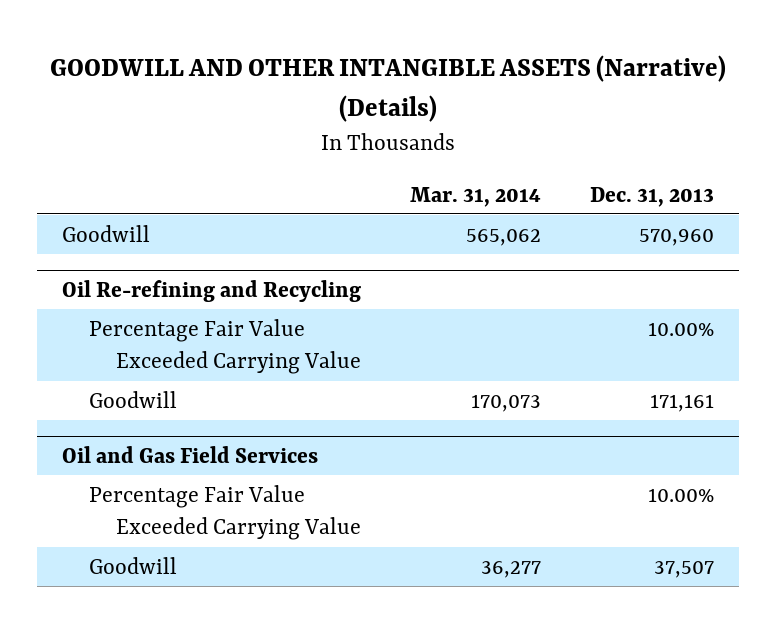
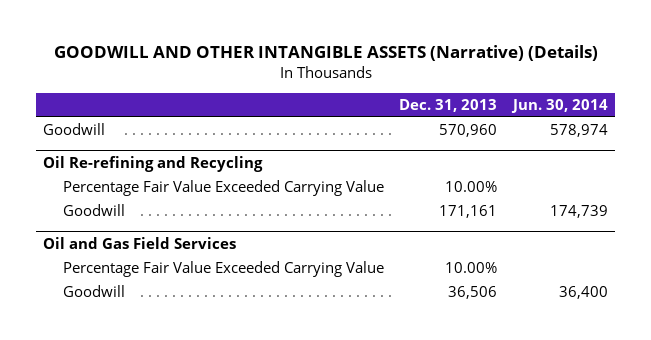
[410,186,542,207] Mar. 31, 2014 -> none
none -> [510,99,608,114] Jun. 30, 2014
[654,560,715,578] 37,507 -> [448,286,498,300] 36,506

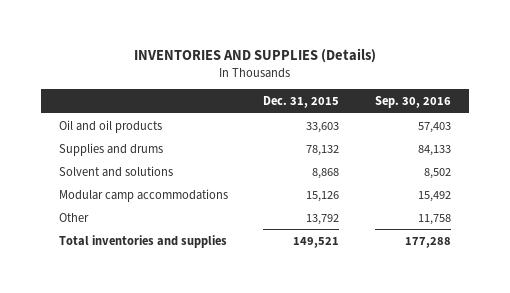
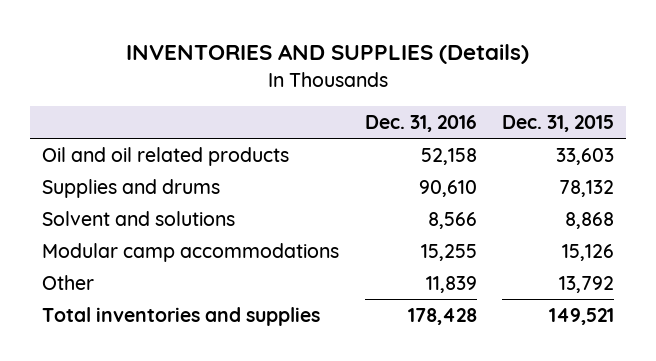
[375,96,452,109] Sep. 30, 2016 -> none
none -> [364,115,477,133] Dec. 31, 2016
[58,119,162,133] Oil and oil products -> [42,147,290,167] Oil and oil related products

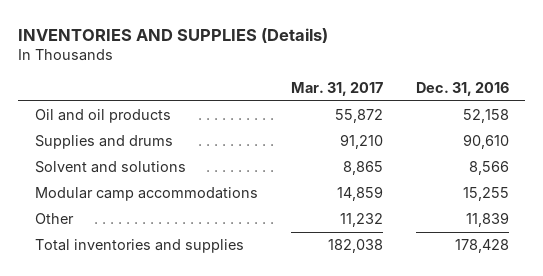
[501,115,614,133] Dec. 31, 2015 -> none
none -> [290,82,383,97] Mar. 31, 2017
[42,147,290,167] Oil and oil related products -> [34,109,171,124] Oil and oil products

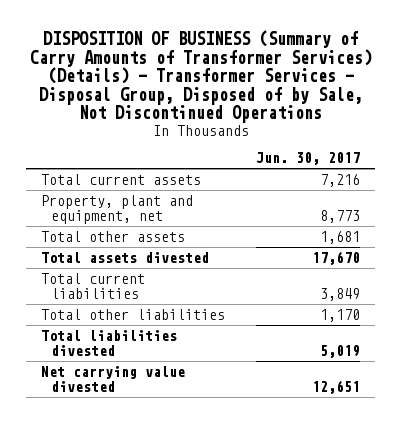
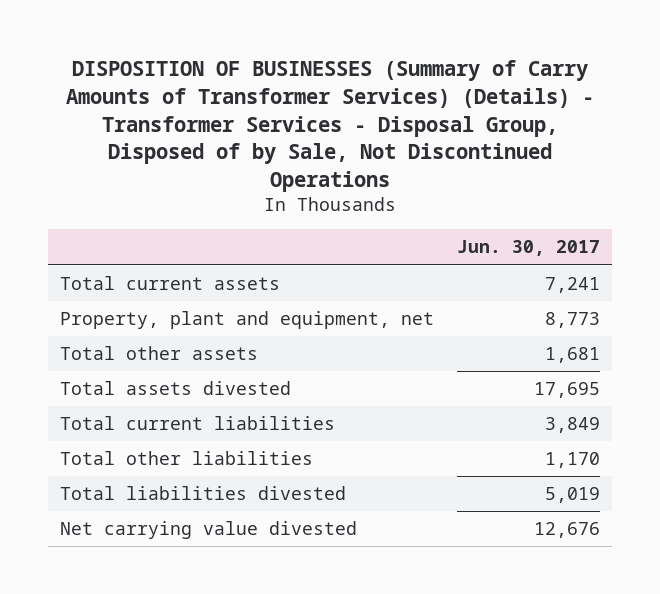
[29,29,372,124] DISPOSITION OF BUSINESS (Summary of Carry Amounts of Transformer Services) (Details) - Transformer Services - Disposal Group, Disposed of by Sale, Not Discontinued Operations -> [66,59,595,193] DISPOSITION OF BUSINESSES (Summary of Carry Amounts of Transformer Services) (Details) - Transformer Services - Disposal Group, Disposed of by Sale, Not Discontinued Operations
[319,173,360,187] 7,216 -> [545,277,601,294] 7,241
[311,250,360,265] 17,670 -> [534,382,601,399] 17,695
[311,380,360,395] 12,651 -> [534,522,601,539] 12,676

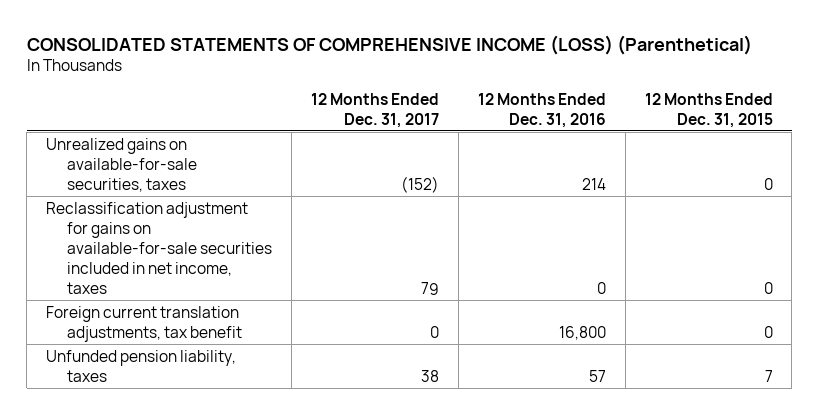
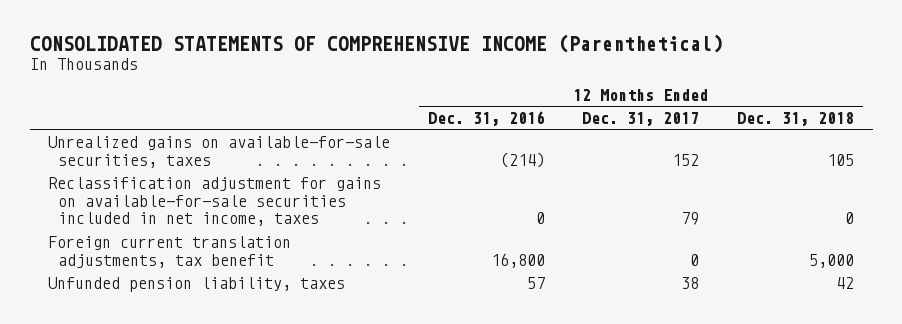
[26,34,752,55] CONSOLIDATED STATEMENTS OF COMPREHENSIVE INCOME (LOSS) (Parenthetical) -> [29,34,723,54] CONSOLIDATED STATEMENTS OF COMPREHENSIVE INCOME (Parenthetical)
[644,92,773,128] 12 Months Ended Dec. 31, 2015 -> none
none -> [736,112,854,127] Dec. 31, 2018
[400,175,439,193] (152) -> [672,153,700,166] 152
[581,177,606,190] 214 -> [499,151,545,168] (214)

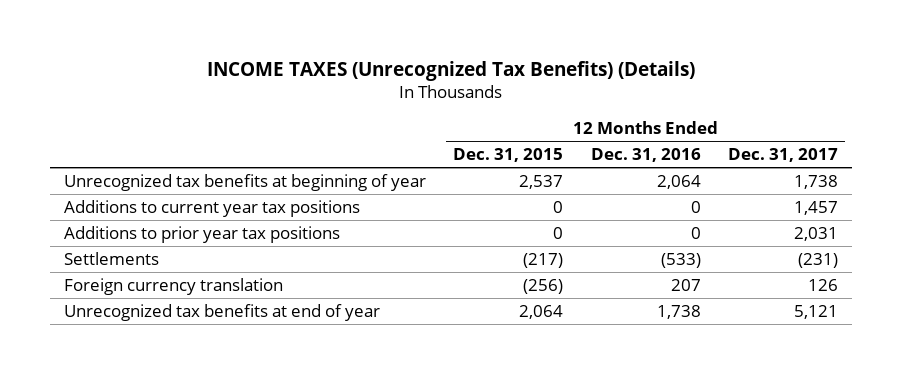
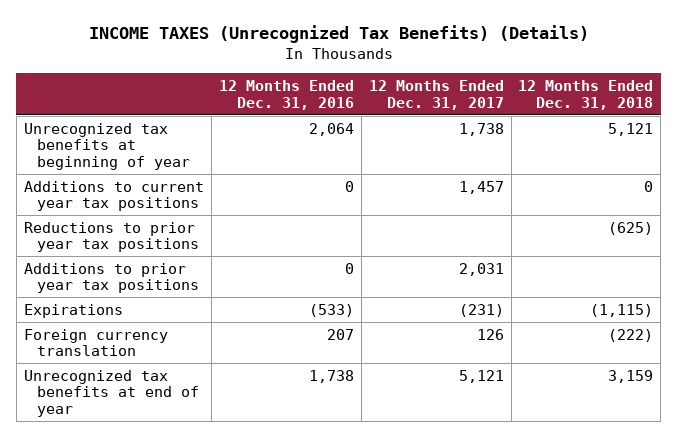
[453,148,564,163] Dec. 31, 2015 -> none
none -> [518,79,654,110] 12 Months Ended Dec. 31, 2018
none -> [23,221,200,253] Reductions to prior year tax positions
[63,251,159,265] Settlements -> [23,303,123,318] Expirations

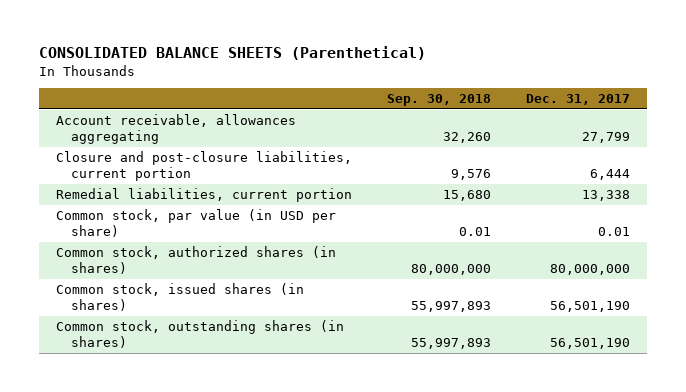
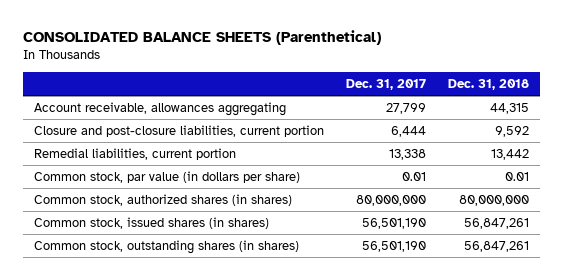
[386,94,491,107] Sep. 30, 2018 -> none
none -> [447,78,529,90] Dec. 31, 2018
[56,208,337,238] Common stock, par value (in USD per share) -> [33,170,300,183] Common stock, par value (in dollars per share)

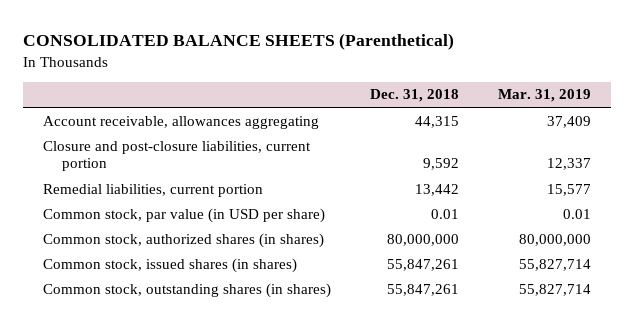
[345,78,426,90] Dec. 31, 2017 -> none
none -> [498,89,592,103] Mar. 31, 2019
[33,170,300,183] Common stock, par value (in dollars per share) -> [42,207,325,223] Common stock, par value (in USD per share)
[463,217,529,229] 56,847,261 -> [386,258,459,271] 55,847,261
[463,240,529,252] 56,847,261 -> [386,283,459,296] 55,847,261

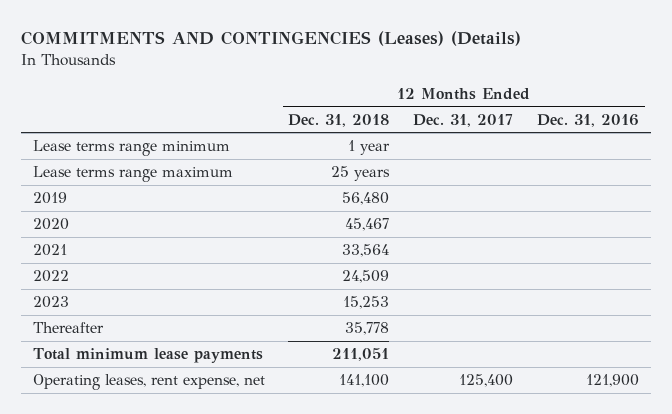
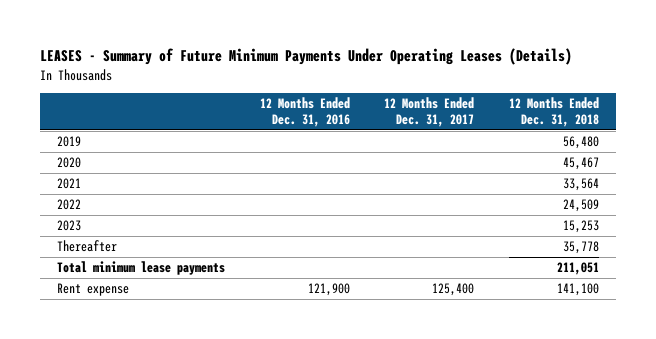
[20,31,521,47] COMMITMENTS AND CONTINGENCIES (Leases) (Details) -> [40,48,573,66] LEASES - Summary of Future Minimum Payments Under Operating Leases (Details)
[32,140,230,157] Lease terms range minimum -> none
[32,166,233,183] Lease terms range maximum -> none
[32,374,265,391] Operating leases, rent expense, net -> [57,283,130,297] Rent expense

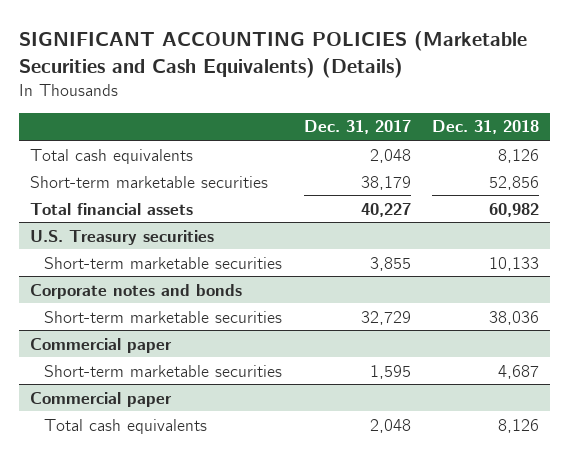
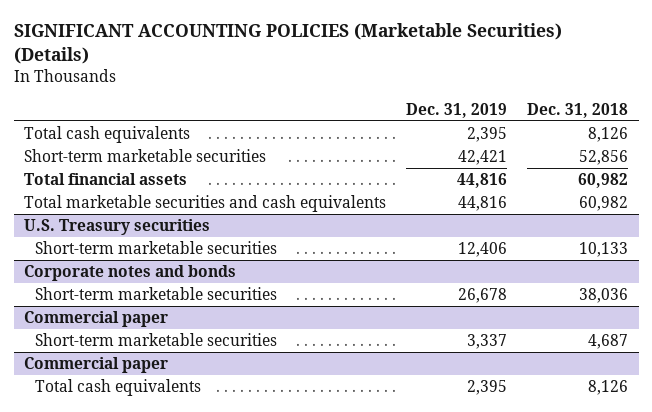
[19,31,528,78] SIGNIFICANT ACCOUNTING POLICIES (Marketable Securities and Cash Equivalents) (Details) -> [13,23,562,65] SIGNIFICANT ACCOUNTING POLICIES (Marketable Securities) (Details)
[303,120,411,135] Dec. 31, 2017 -> none
none -> [406,102,508,118] Dec. 31, 2019
none -> [23,195,386,213] Total marketable securities and cash equivalents

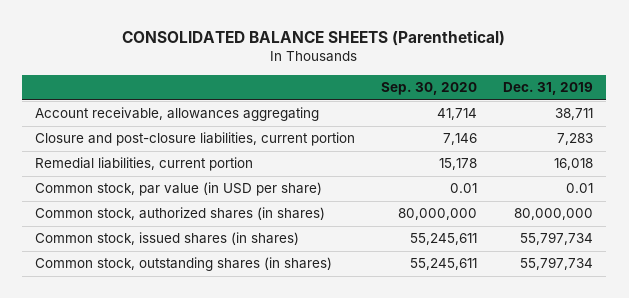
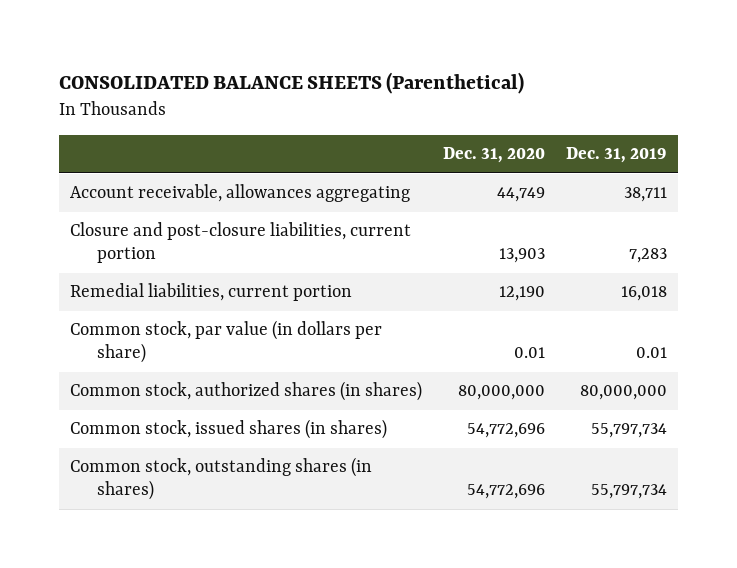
[381,82,478,96] Sep. 30, 2020 -> none
none -> [442,147,545,164] Dec. 31, 2020
[35,182,323,197] Common stock, par value (in USD per share) -> [69,320,382,364] Common stock, par value (in dollars per share)

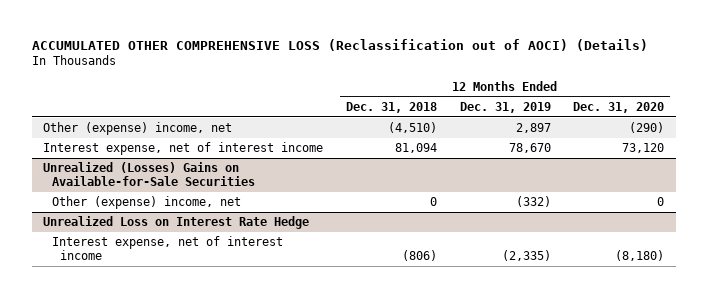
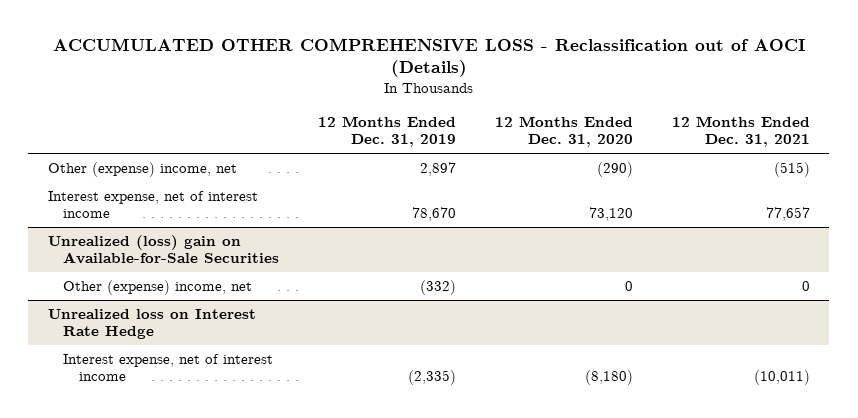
[31,38,648,51] ACCUMULATED OTHER COMPREHENSIVE LOSS (Reclassification out of AOCI) (Details) -> [52,37,805,78] ACCUMULATED OTHER COMPREHENSIVE LOSS - Reclassification out of AOCI (Details)
[345,101,437,113] Dec. 31, 2018 -> none
none -> [672,116,811,148] 12 Months Ended Dec. 31, 2021
[43,162,255,187] Unrealized (Losses) Gains on Available-for-Sale Securities -> [47,235,280,265] Unrealized (loss) gain on Available-for-Sale Securities
[43,216,310,230] Unrealized Loss on Interest Rate Hedge -> [47,309,256,340] Unrealized loss on Interest Rate Hedge

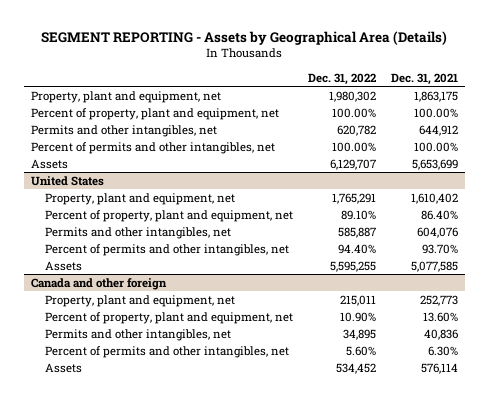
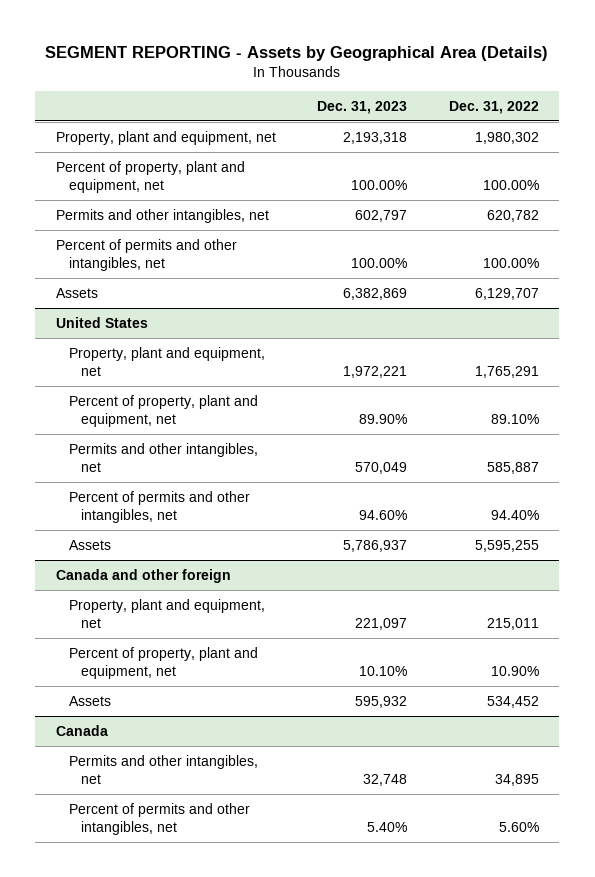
[391,72,459,85] Dec. 31, 2021 -> none
none -> [317,100,408,114] Dec. 31, 2023
[45,362,83,373] Assets -> [68,695,111,706] Assets
none -> [56,724,109,736] Canada

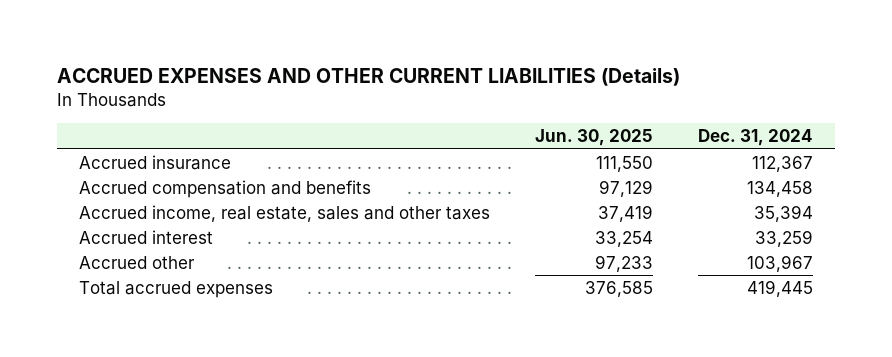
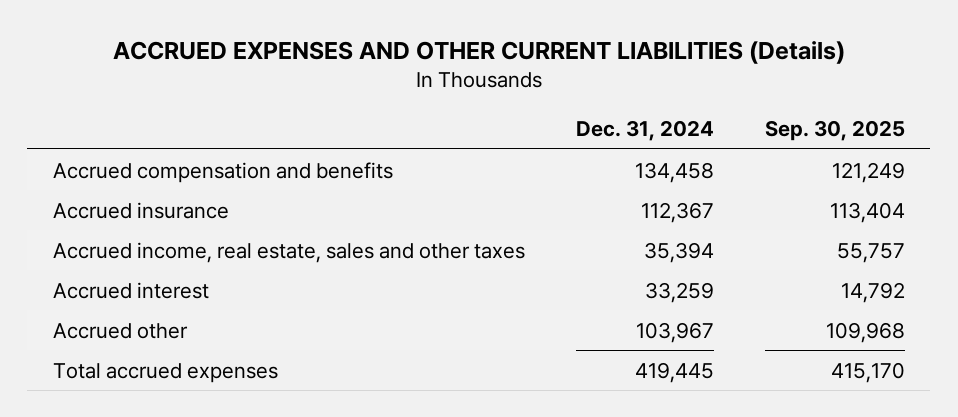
[534,129,653,147] Jun. 30, 2025 -> none
none -> [764,119,905,141] Sep. 30, 2025
[79,154,232,170] Accrued insurance -> [52,201,229,219] Accrued insurance

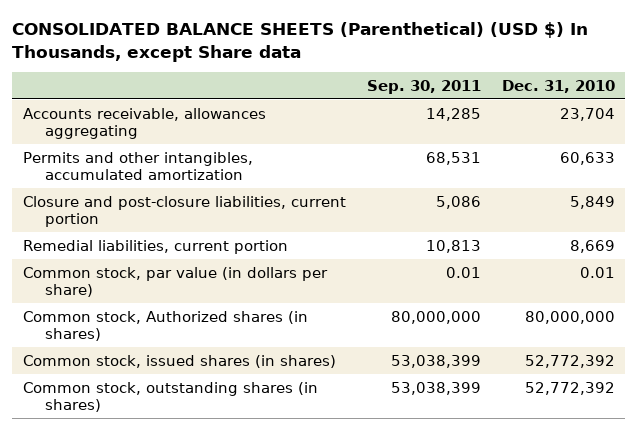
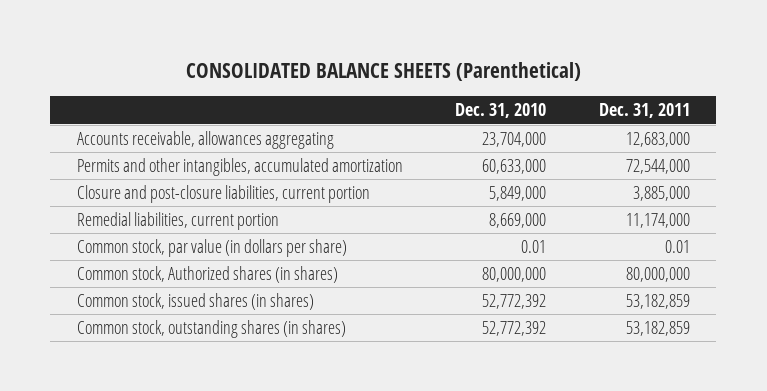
[12,21,589,62] CONSOLIDATED BALANCE SHEETS (Parenthetical) (USD $) In Thousands, except Share data -> [186,62,582,82] CONSOLIDATED BALANCE SHEETS (Parenthetical)
[366,79,481,94] Sep. 30, 2011 -> none
none -> [598,103,690,119] Dec. 31, 2011
[559,107,615,121] 23,704 -> [482,132,547,148] 23,704,000
[559,151,615,165] 60,633 -> [482,159,547,175] 60,633,000
[569,195,615,209] 5,849 -> [489,186,547,202] 5,849,000
[569,239,615,253] 8,669 -> [489,213,547,229] 8,669,000

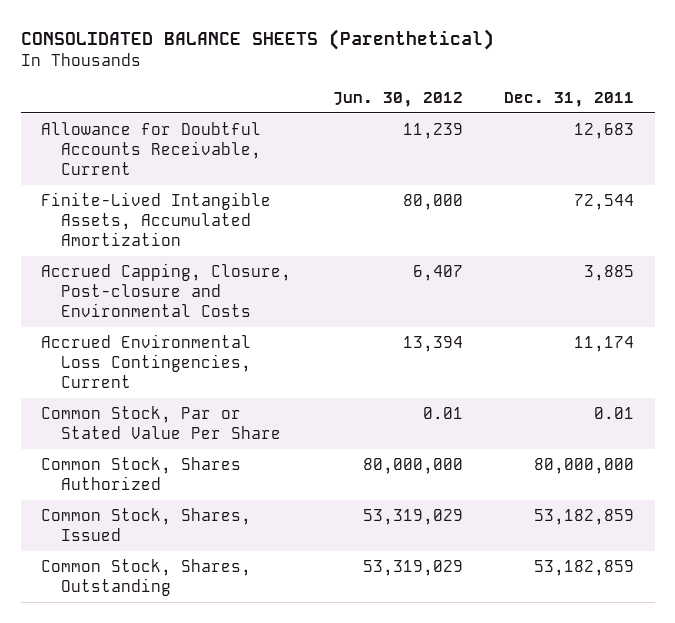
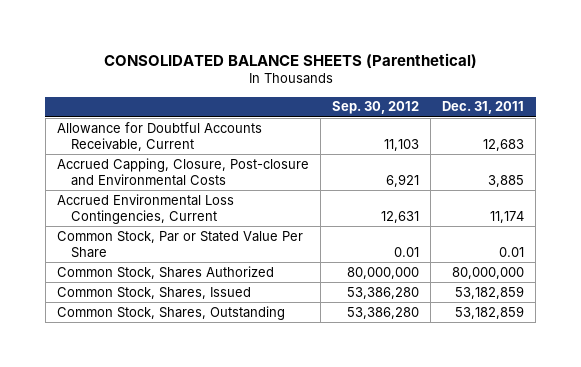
[332,91,463,107] Jun. 30, 2012 -> none
none -> [332,101,420,115] Sep. 30, 2012
[41,191,272,247] Finite-Lived Intangible Assets, Accumulated Amortization -> none

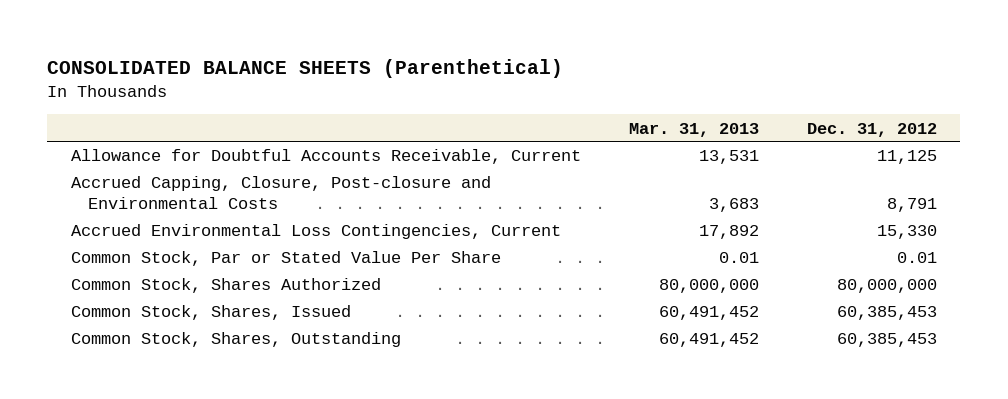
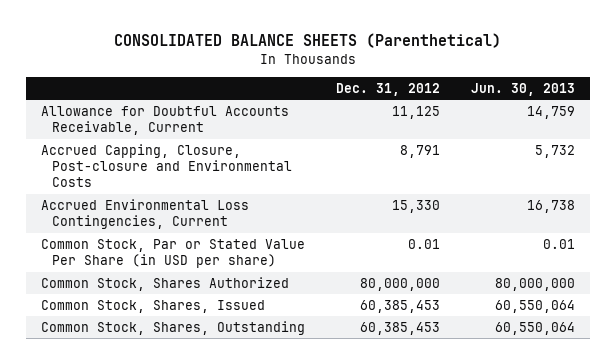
[628,122,759,137] Mar. 31, 2013 -> none
none -> [470,82,575,96] Jun. 30, 2013
[71,251,502,267] Common Stock, Par or Stated Value Per Share -> [41,238,306,269] Common Stock, Par or Stated Value Per Share (in USD per share)

